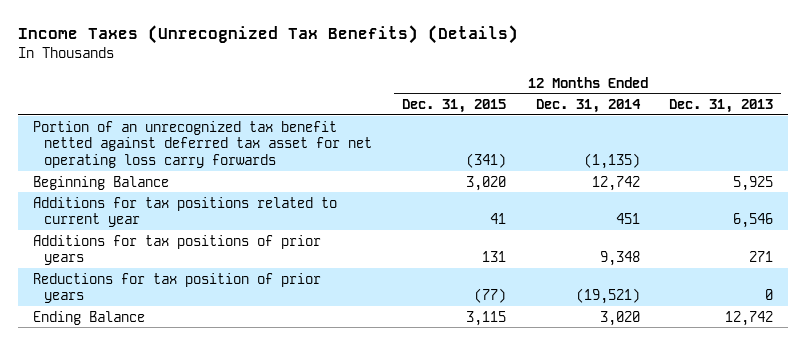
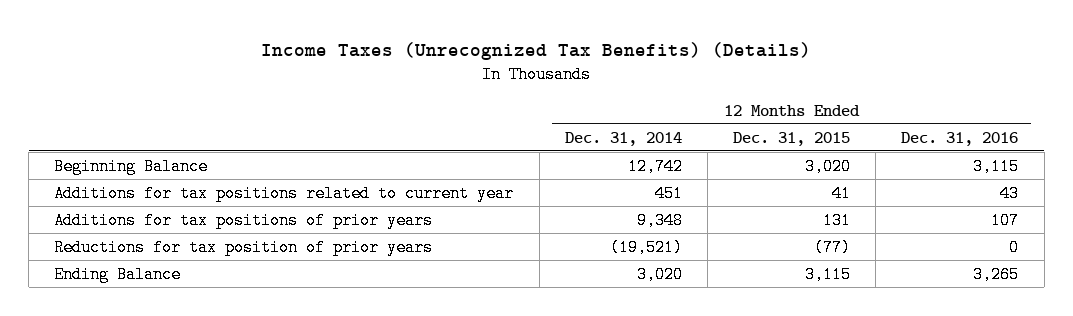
[669,99,774,114] Dec. 31, 2013 -> none
none -> [901,131,1019,146] Dec. 31, 2016
[32,120,372,169] Portion of an unrecognized tax benefit netted against deferred tax asset for net operating loss carry forwards -> none

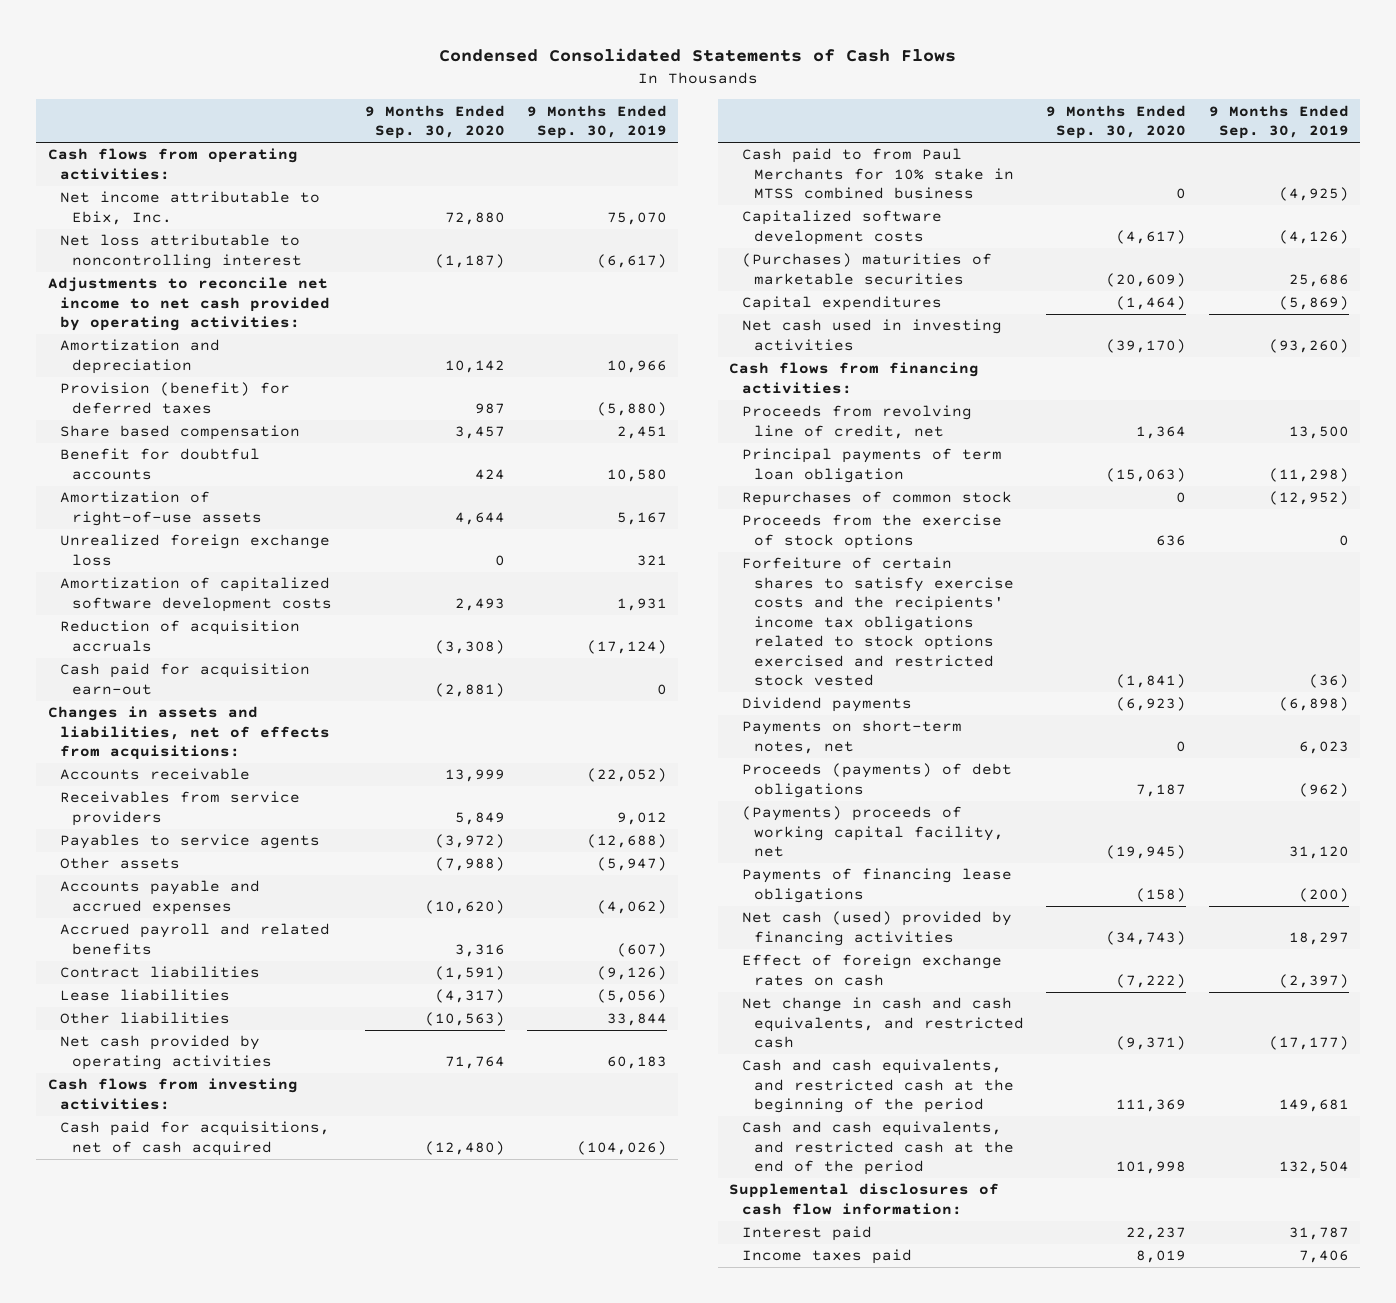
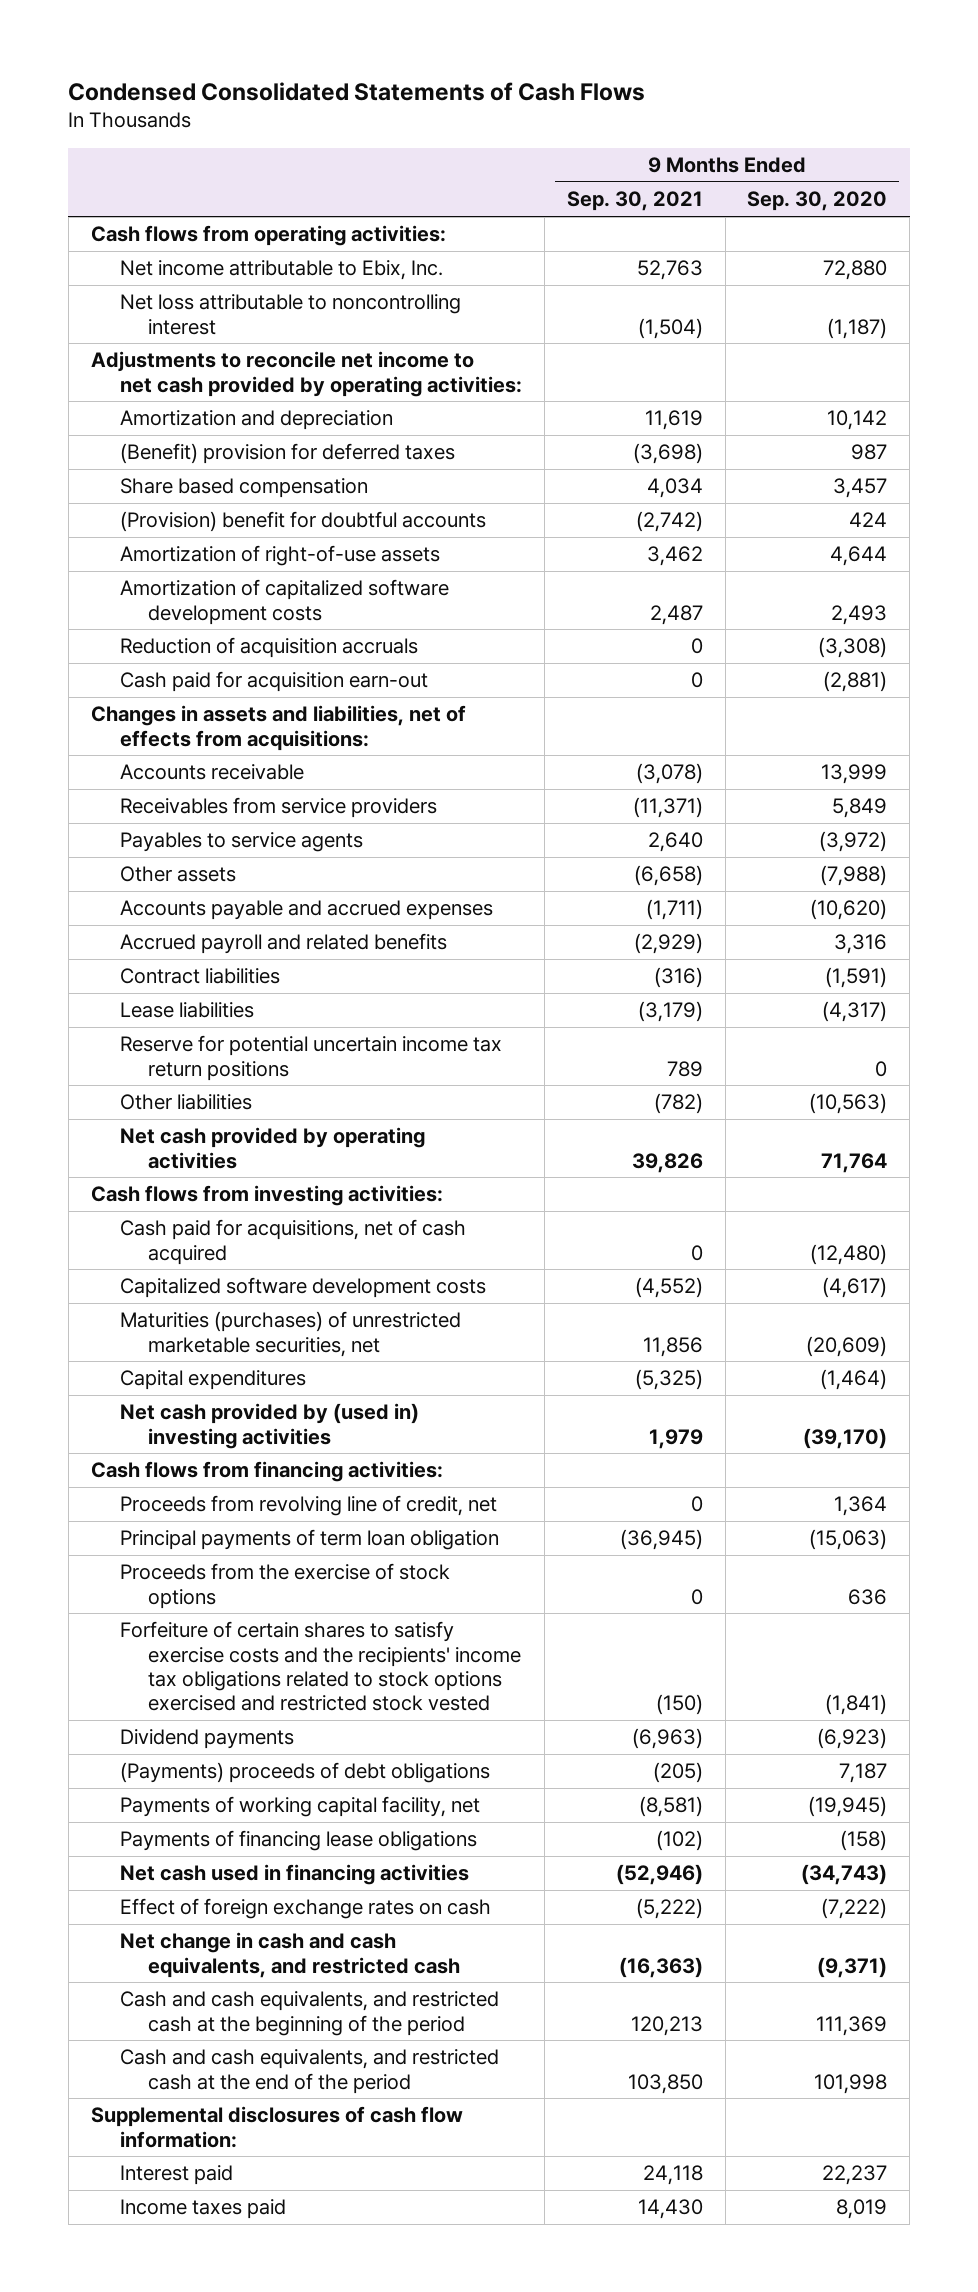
[526,104,667,140] 9 Months Ended Sep. 30, 2019 -> none
none -> [566,191,703,212] Sep. 30, 2021
[59,382,290,414] Provision (benefit) for deferred taxes -> [119,443,455,465] (Benefit) provision for deferred taxes
[59,448,260,480] Benefit for doubtful accounts -> [119,511,486,533] (Provision) benefit for doubtful accounts
[59,534,330,566] Unrealized foreign exchange loss -> none
none -> [119,1035,502,1081] Reserve for potential uncertain income tax return positions
[741,148,1014,200] Cash paid to from Paul Merchants for 10% stake in MTSS combined business -> none
[741,253,992,285] (Purchases) maturities of marketable securities -> [119,1311,461,1357] Maturities (purchases) of unrestricted marketable securities, net
[741,319,1002,351] Net cash used in investing activities -> [119,1403,419,1449] Net cash provided by (used in) investing activities
[741,491,1012,507] Repurchases of common stock -> none
[741,720,962,754] Payments on short-term notes, net -> none
[741,763,1012,798] Proceeds (payments) of debt obligations -> [119,1762,490,1784] (Payments) proceeds of debt obligations
[741,806,1004,858] (Payments) proceeds of working capital facility, net -> [119,1796,480,1818] Payments of working capital facility, net
[741,911,1012,946] Net cash (used) provided by financing activities -> [119,1864,469,1886] Net cash used in financing activities

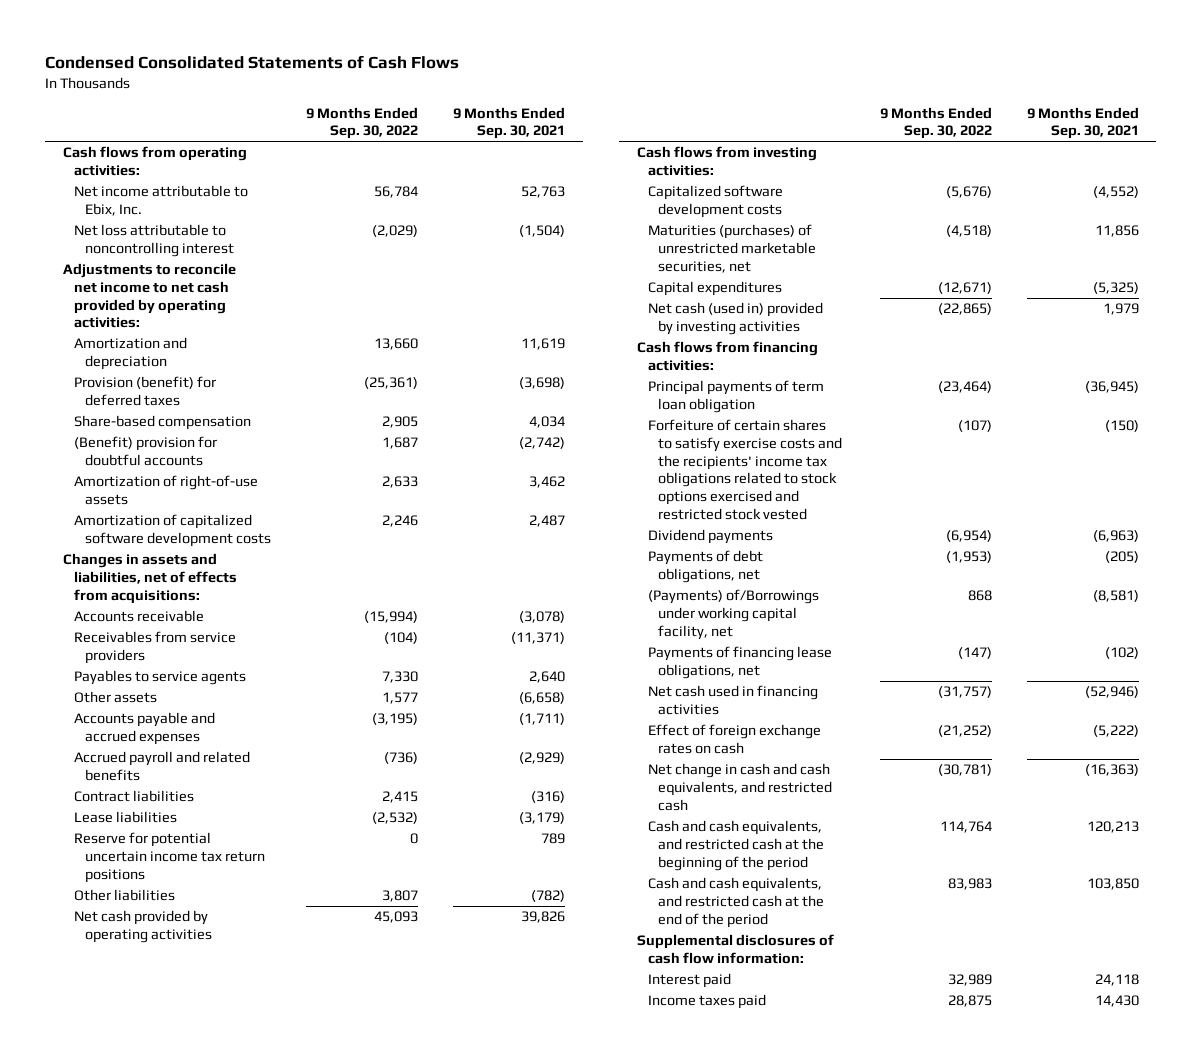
[747,191,888,212] Sep. 30, 2020 -> none
none -> [305,106,418,140] 9 Months Ended Sep. 30, 2022
[119,443,455,465] (Benefit) provision for deferred taxes -> [73,376,216,407] Provision (benefit) for deferred taxes
[119,478,368,499] Share based compensation -> [73,415,251,431] Share-based compensation
[119,511,486,533] (Provision) benefit for doubtful accounts -> [73,436,217,467] (Benefit) provision for doubtful accounts
[119,637,418,659] Reduction of acquisition accruals -> none
[119,671,428,693] Cash paid for acquisition earn-out -> none
[119,1219,466,1265] Cash paid for acquisitions, net of cash acquired -> none
[119,1403,419,1449] Net cash provided by (used in) investing activities -> [647,302,823,336] Net cash (used in) provided by investing activities
[119,1495,497,1517] Proceeds from revolving line of credit, net -> none
[119,1563,450,1609] Proceeds from the exercise of stock options -> none
[119,1762,490,1784] (Payments) proceeds of debt obligations -> [647,550,763,584] Payments of debt obligations, net
[119,1796,480,1818] Payments of working capital facility, net -> [647,589,819,640] (Payments) of/Borrowings under working capital facility, net
[119,1830,477,1852] Payments of financing lease obligations -> [647,646,832,680] Payments of financing lease obligations, net

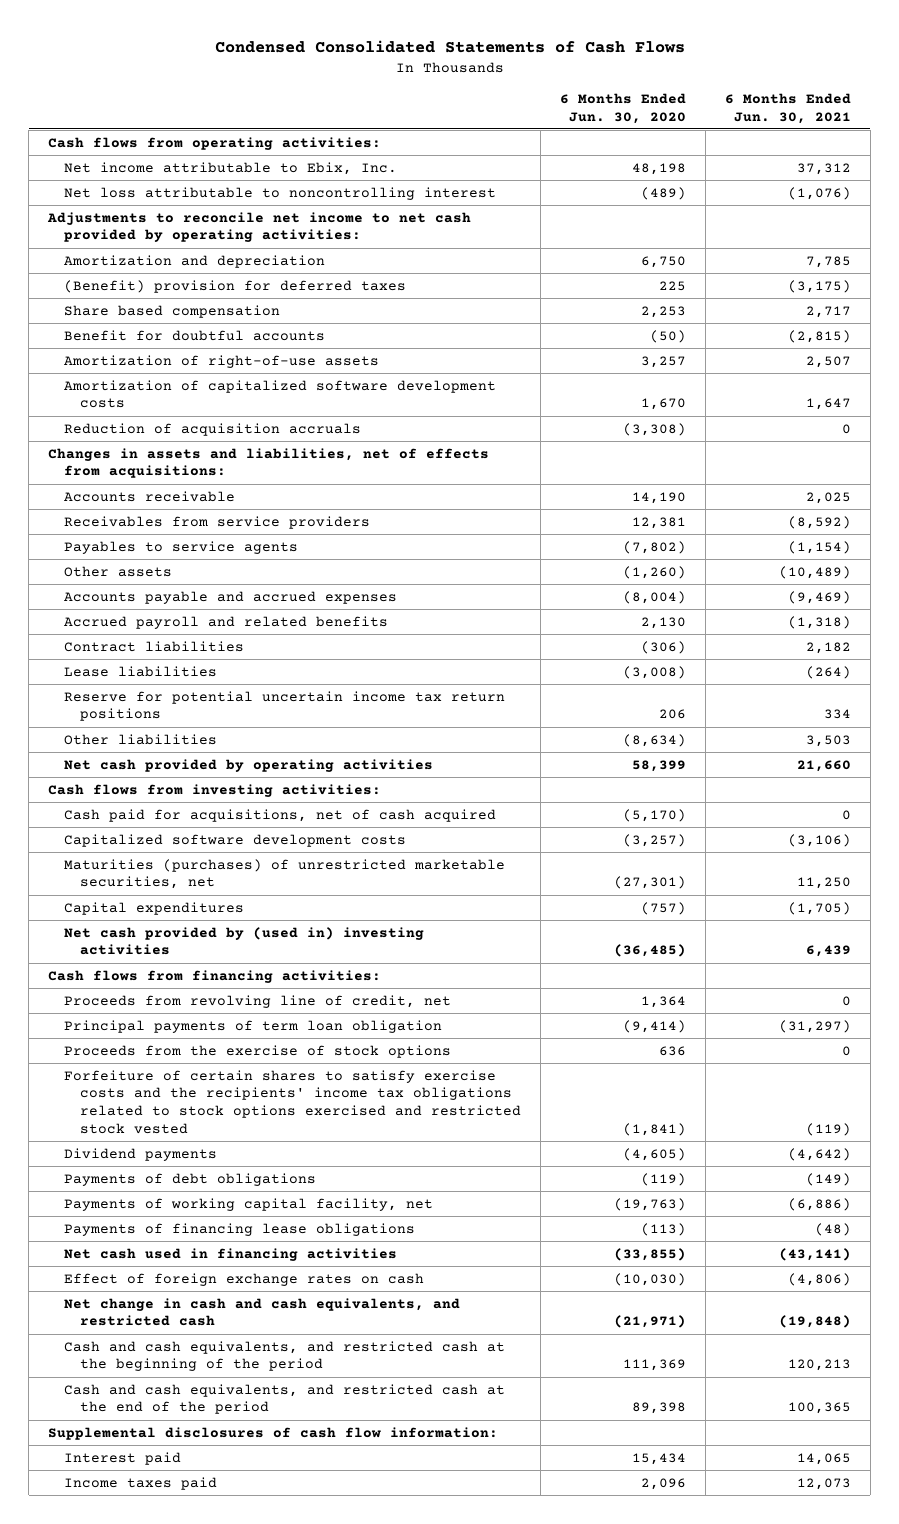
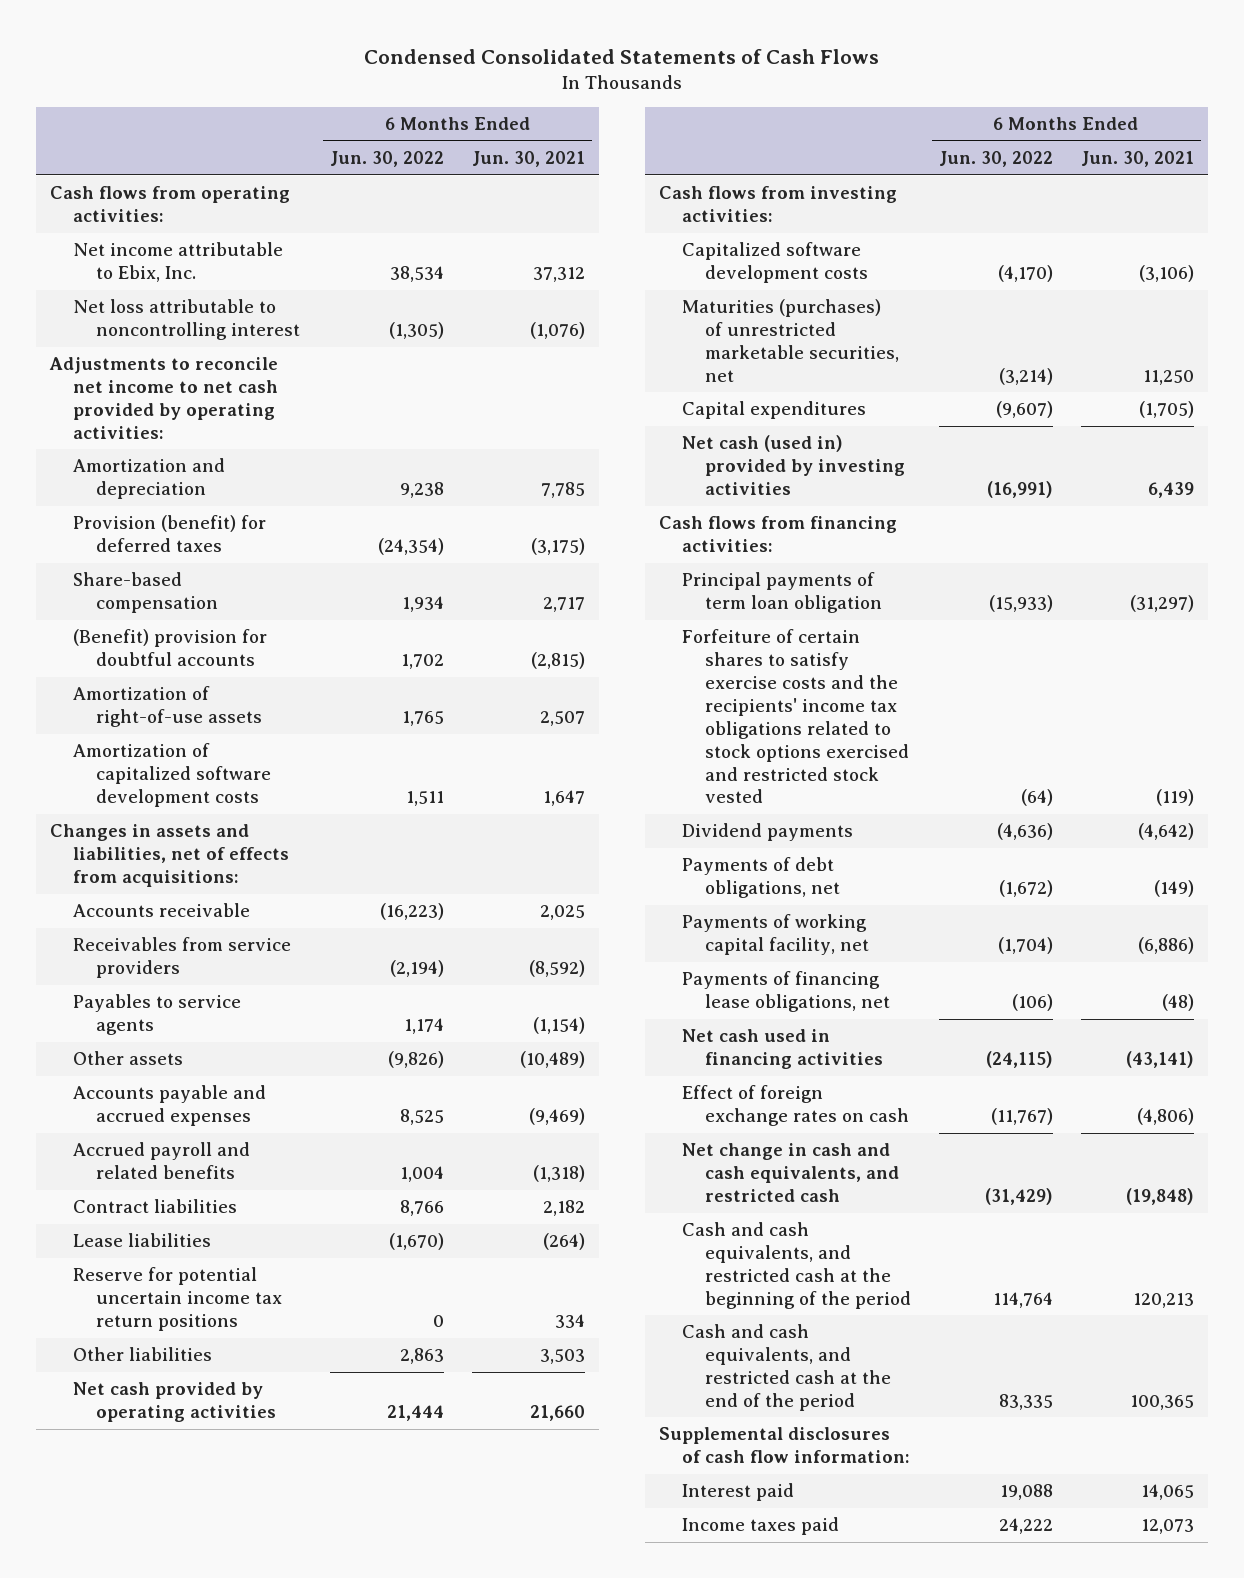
[559,93,686,124] 6 Months Ended Jun. 30, 2020 -> none
none -> [330,151,445,168] Jun. 30, 2022
[64,279,407,293] (Benefit) provision for deferred taxes -> [72,515,266,553] Provision (benefit) for deferred taxes
[64,304,281,318] Share based compensation -> [72,572,218,614] Share-based compensation
[64,329,326,341] Benefit for doubtful accounts -> [72,629,267,667] (Benefit) provision for doubtful accounts
[64,422,362,436] Reduction of acquisition accruals -> none
[64,808,497,822] Cash paid for acquisitions, net of cash acquired -> none
[64,926,425,956] Net cash provided by (used in) investing activities -> [681,435,905,495] Net cash (used in) provided by investing activities
[64,994,452,1008] Proceeds from revolving line of credit, net -> none
[64,1044,452,1058] Proceeds from the exercise of stock options -> none
[64,1172,317,1186] Payments of debt obligations -> [681,857,840,899] Payments of debt obligations, net
[64,1222,416,1236] Payments of financing lease obligations -> [681,971,890,1013] Payments of financing lease obligations, net

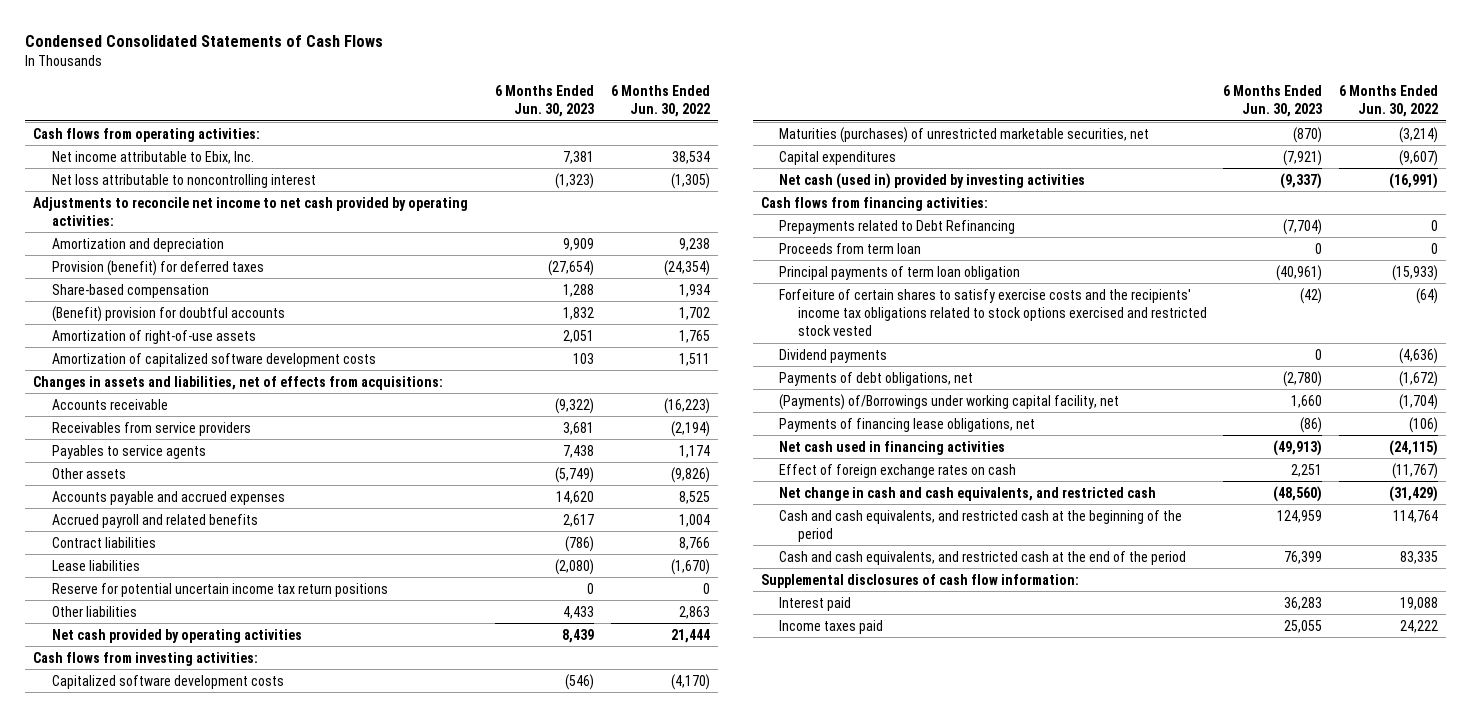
[472,151,586,168] Jun. 30, 2021 -> none
none -> [495,85,595,118] 6 Months Ended Jun. 30, 2023
none -> [779,219,1016,234] Prepayments related to Debt Refinancing
none -> [779,242,922,254] Proceeds from term loan
[681,914,869,956] Payments of working capital facility, net -> [779,393,1120,410] (Payments) of/Borrowings under working capital facility, net

